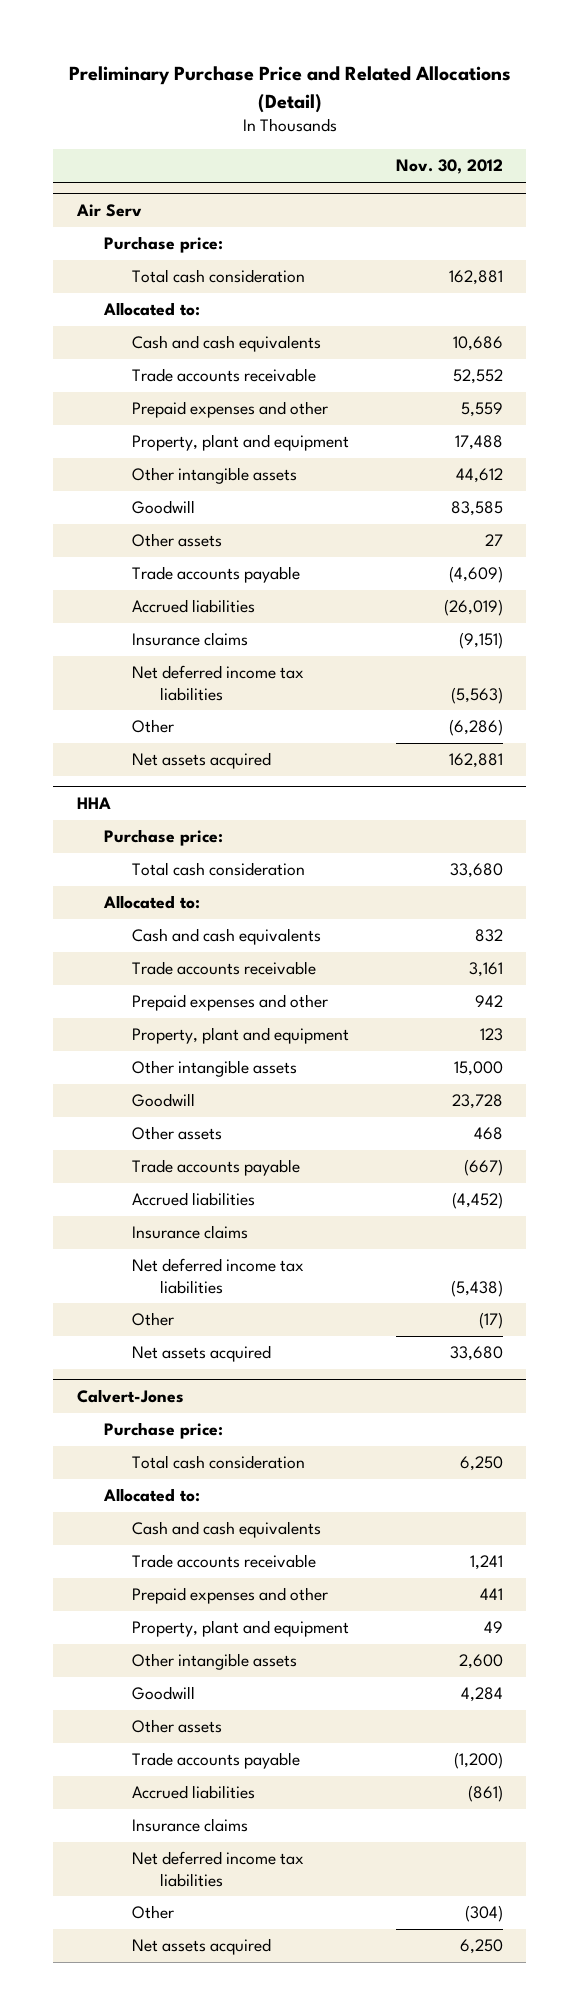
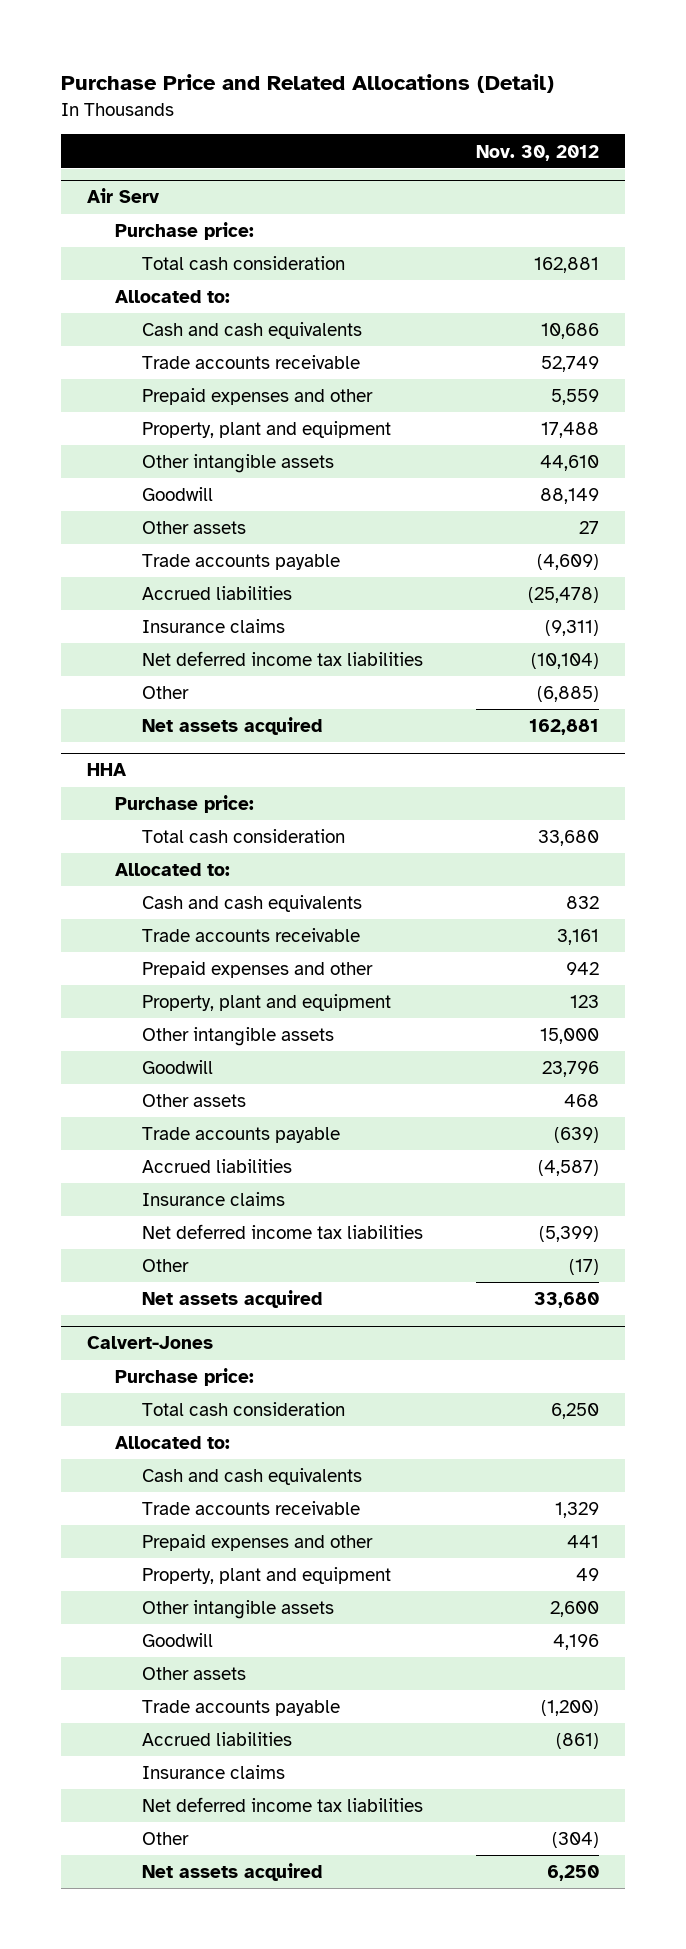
[68,66,511,113] Preliminary Purchase Price and Related Allocations (Detail) -> [60,74,554,94] Purchase Price and Related Allocations (Detail)
[452,369,503,385] 52,552 -> [540,356,599,373] 52,749
[455,468,503,484] 44,612 -> [539,455,599,472] 44,610
[450,501,503,517] 83,585 -> [539,488,599,505] 88,149
[443,599,503,617] (26,019) -> [527,587,599,604] (25,478)
[458,632,503,650] (9,151) -> [544,620,599,637] (9,311)
[450,686,503,704] (5,563) -> [530,653,599,670] (10,104)
[448,719,503,737] (6,286) -> [536,686,599,703] (6,885)
[451,1094,503,1110] 23,728 -> [541,1061,599,1078] 23,796
[463,1159,503,1177] (667) -> [553,1127,599,1144] (639)
[451,1192,503,1210] (4,452) -> [537,1160,599,1177] (4,587)
[450,1279,503,1297] (5,438) -> [538,1226,599,1243] (5,399)
[469,1555,503,1571] 1,241 -> [554,1502,599,1519] 1,329
[460,1687,503,1703] 4,284 -> [552,1634,599,1651] 4,196

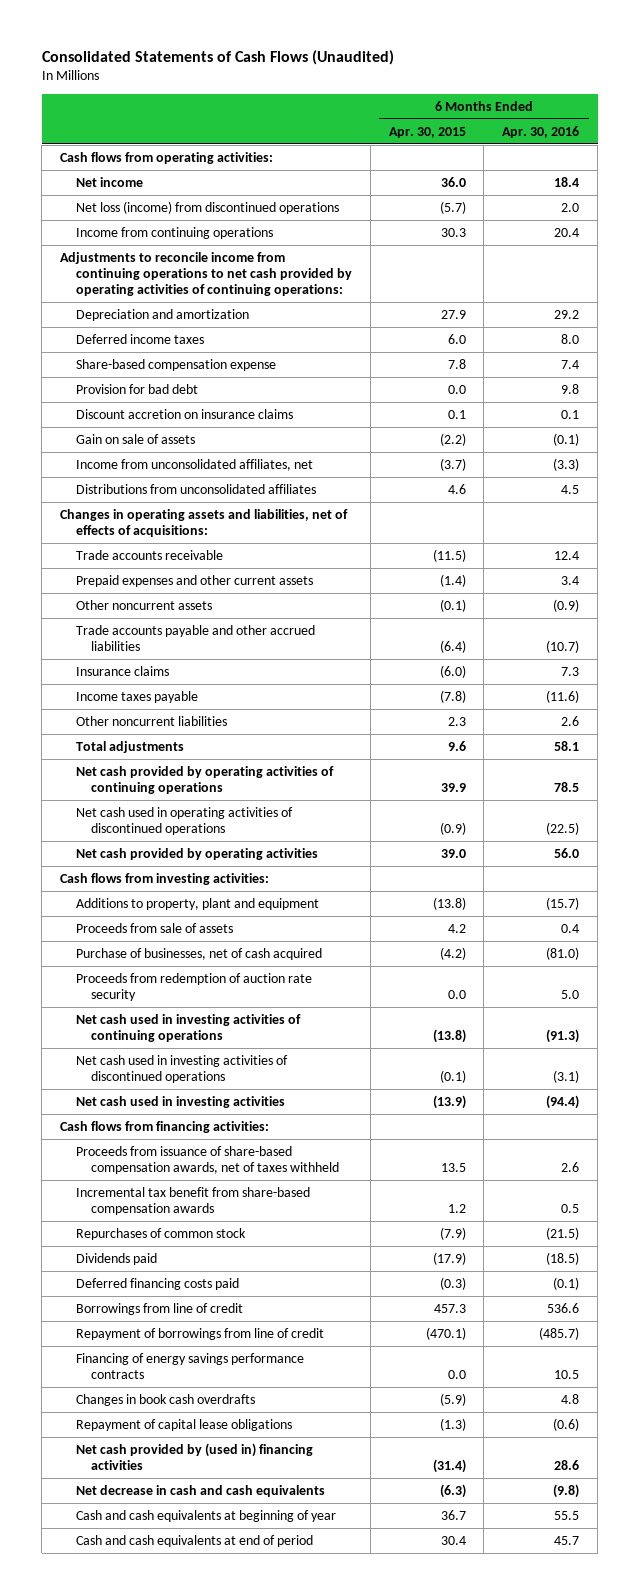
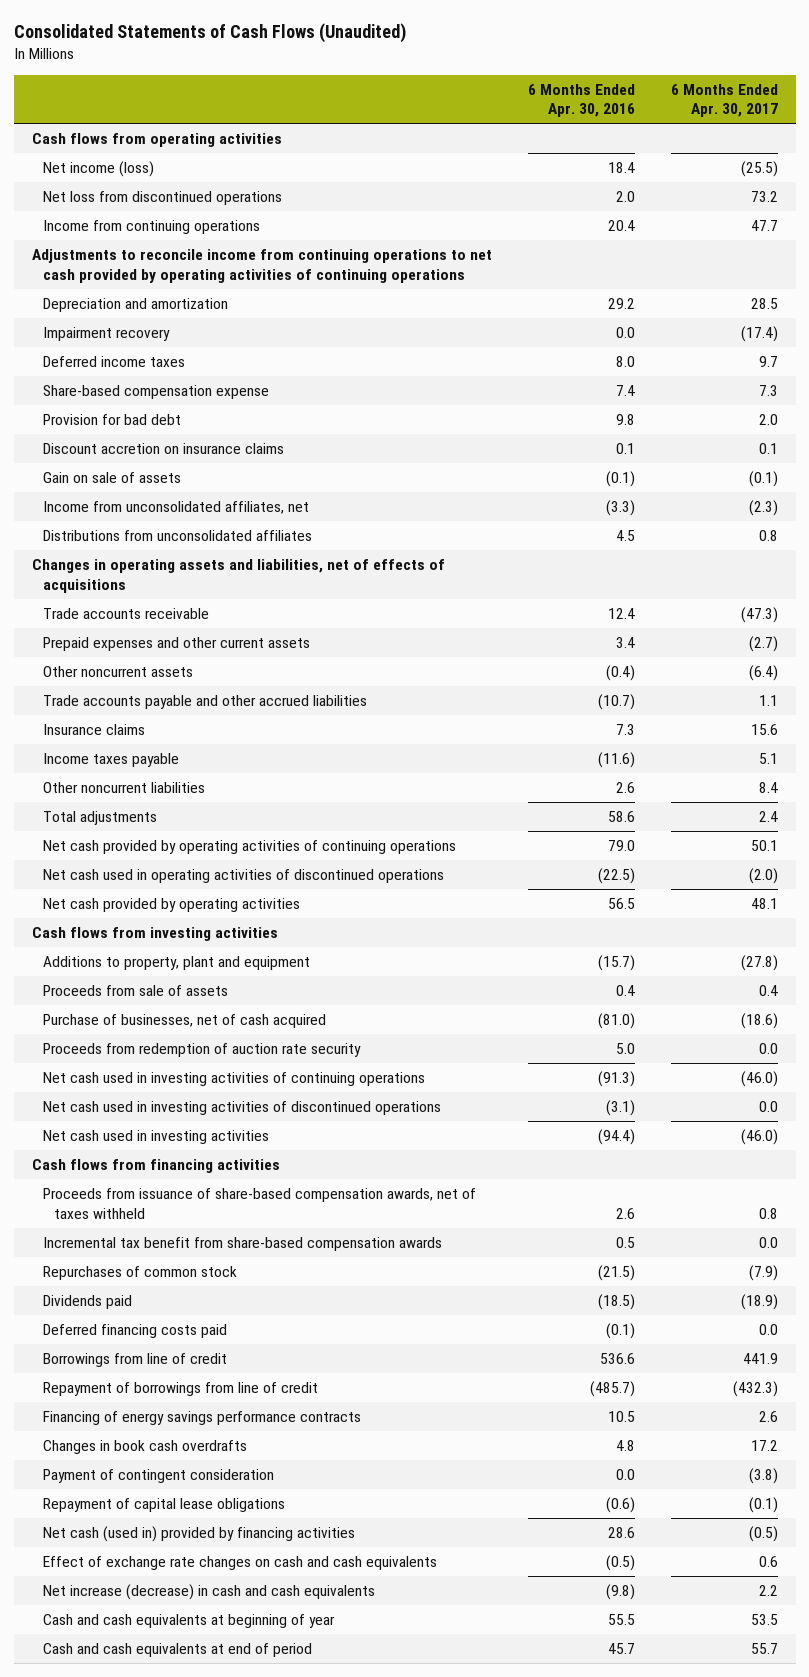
[388,126,466,138] Apr. 30, 2015 -> none
none -> [670,83,778,118] 6 Months Ended Apr. 30, 2017
[60,151,274,164] Cash flows from operating activities: -> [31,133,282,148] Cash flows from operating activities
[75,176,143,187] Net income -> [42,161,154,178] Net income (loss)
[75,200,339,214] Net loss (income) from discontinued operations -> [42,191,282,206] Net loss from discontinued operations
[60,251,352,297] Adjustments to reconcile income from continuing operations to net cash provided by operating activities of continuing operations: -> [31,249,492,283] Adjustments to reconcile income from continuing operations to net cash provided by operating activities of continuing operations
none -> [42,327,170,342] Impairment recovery
[60,508,349,537] Changes in operating assets and liabilities, net of effects of acquisitions: -> [31,559,445,593] Changes in operating assets and liabilities, net of effects of acquisitions
[553,598,580,612] (0.9) -> [605,665,635,682] (0.4)
[554,740,580,751] 58.1 -> [607,811,635,823] 58.6
[554,781,580,792] 78.5 -> [607,840,635,852] 79.0
[554,847,580,858] 56.0 -> [607,898,635,910] 56.5
[60,872,270,885] Cash flows from investing activities: -> [31,927,278,942] Cash flows from investing activities
[60,1120,270,1133] Cash flows from financing activities: -> [31,1159,280,1174] Cash flows from financing activities
none -> [42,1469,274,1484] Payment of contingent consideration
[75,1442,313,1470] Net cash provided by (used in) financing activities -> [42,1526,355,1543] Net cash (used in) provided by financing activities
none -> [42,1556,437,1571] Effect of exchange rate changes on cash and cash equivalents
[75,1484,325,1497] Net decrease in cash and cash equivalents -> [42,1584,375,1601] Net increase (decrease) in cash and cash equivalents

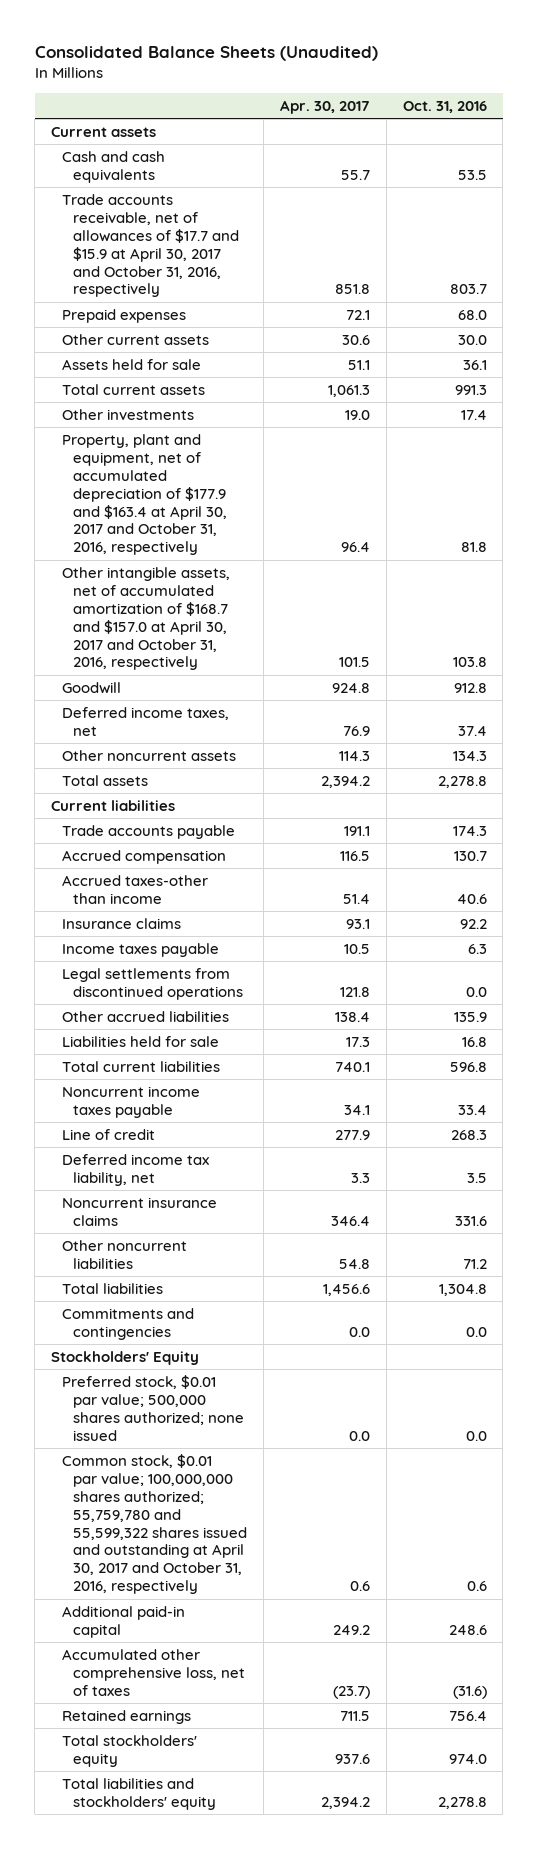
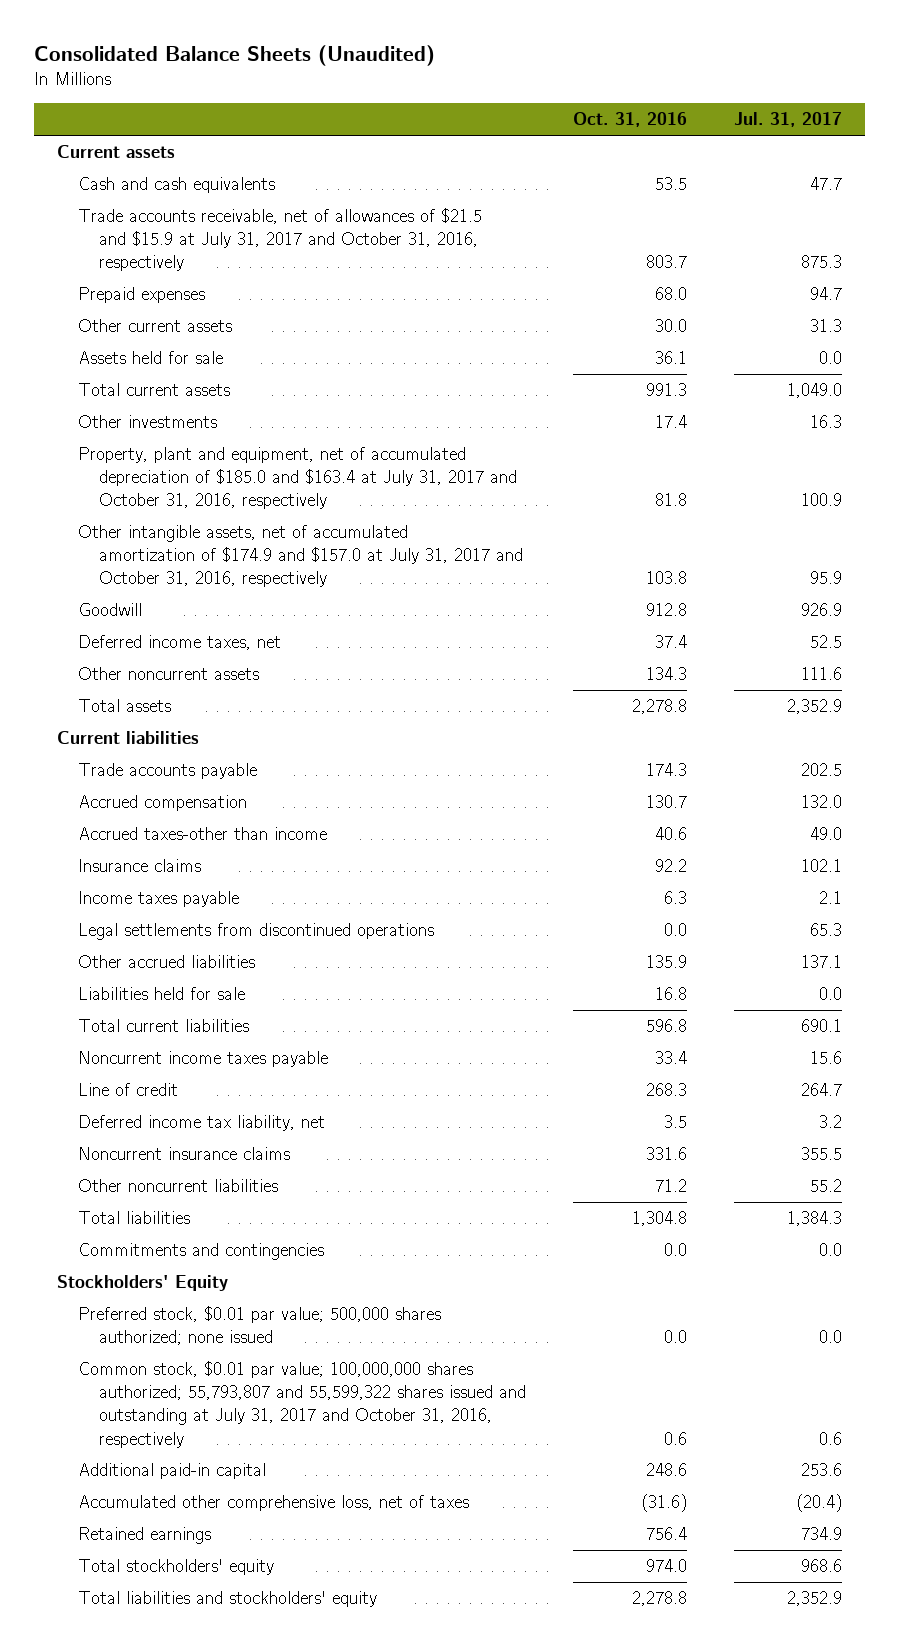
[279,99,370,114] Apr. 30, 2017 -> none
none -> [733,112,842,128] Jul. 31, 2017
[62,194,239,298] Trade accounts receivable, net of allowances of $17.7 and $15.9 at April 30, 2017 and October 31, 2016, respectively -> [78,208,483,272] Trade accounts receivable, net of allowances of $21.5 and $15.9 at July 31, 2017 and October 31, 2016, respectively
[62,434,227,556] Property, plant and equipment, net of accumulated depreciation of $177.9 and $163.4 at April 30, 2017 and October 31, 2016, respectively -> [78,447,518,510] Property, plant and equipment, net of accumulated depreciation of $185.0 and $163.4 at July 31, 2017 and October 31, 2016, respectively
[62,567,231,671] Other intangible assets, net of accumulated amortization of $168.7 and $157.0 at April 30, 2017 and October 31, 2016, respectively -> [78,525,524,588] Other intangible assets, net of accumulated amortization of $174.9 and $157.0 at July 31, 2017 and October 31, 2016, respectively
[62,1454,247,1595] Common stock, $0.01 par value; 100,000,000 shares authorized; 55,759,780 and 55,599,322 shares issued and outstanding at April 30, 2017 and October 31, 2016, respectively -> [78,1361,527,1448] Common stock, $0.01 par value; 100,000,000 shares authorized; 55,793,807 and 55,599,322 shares issued and outstanding at July 31, 2017 and October 31, 2016, respectively

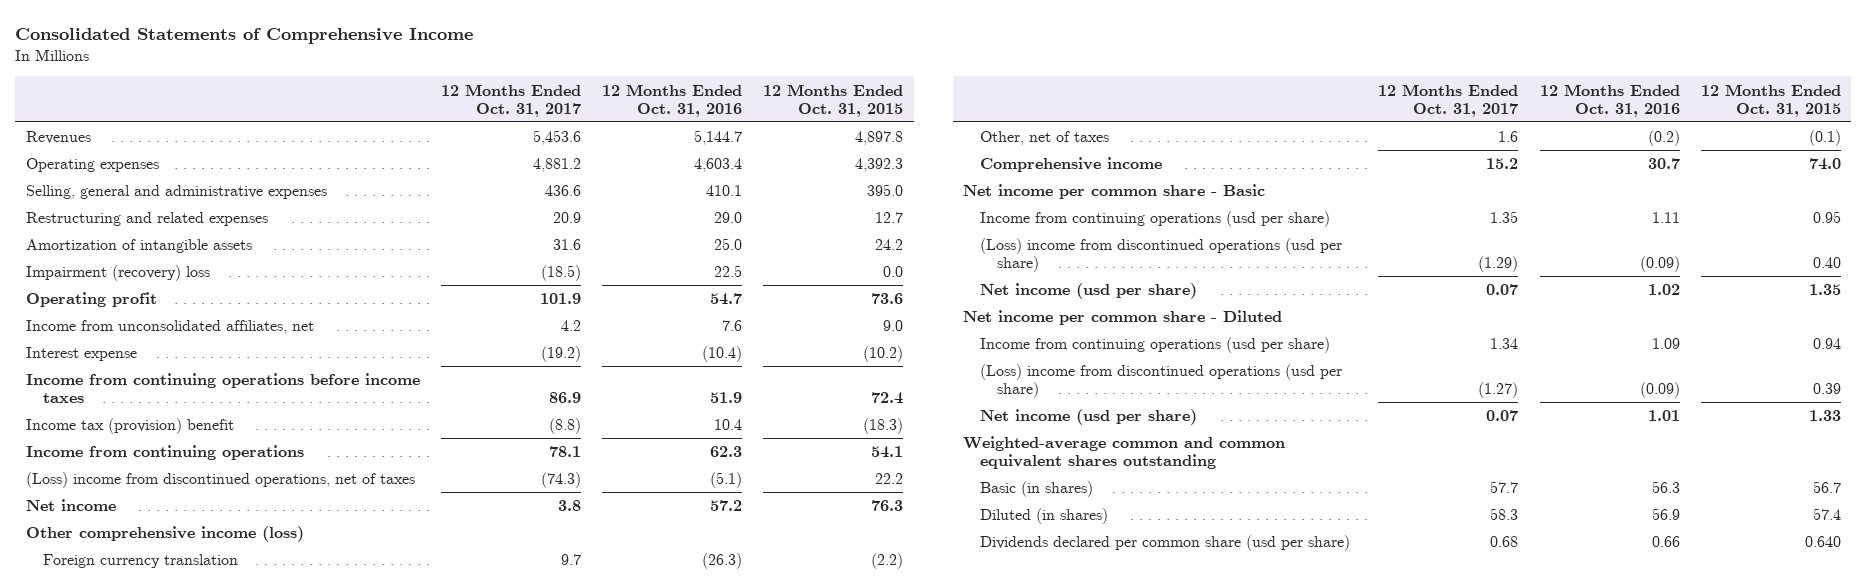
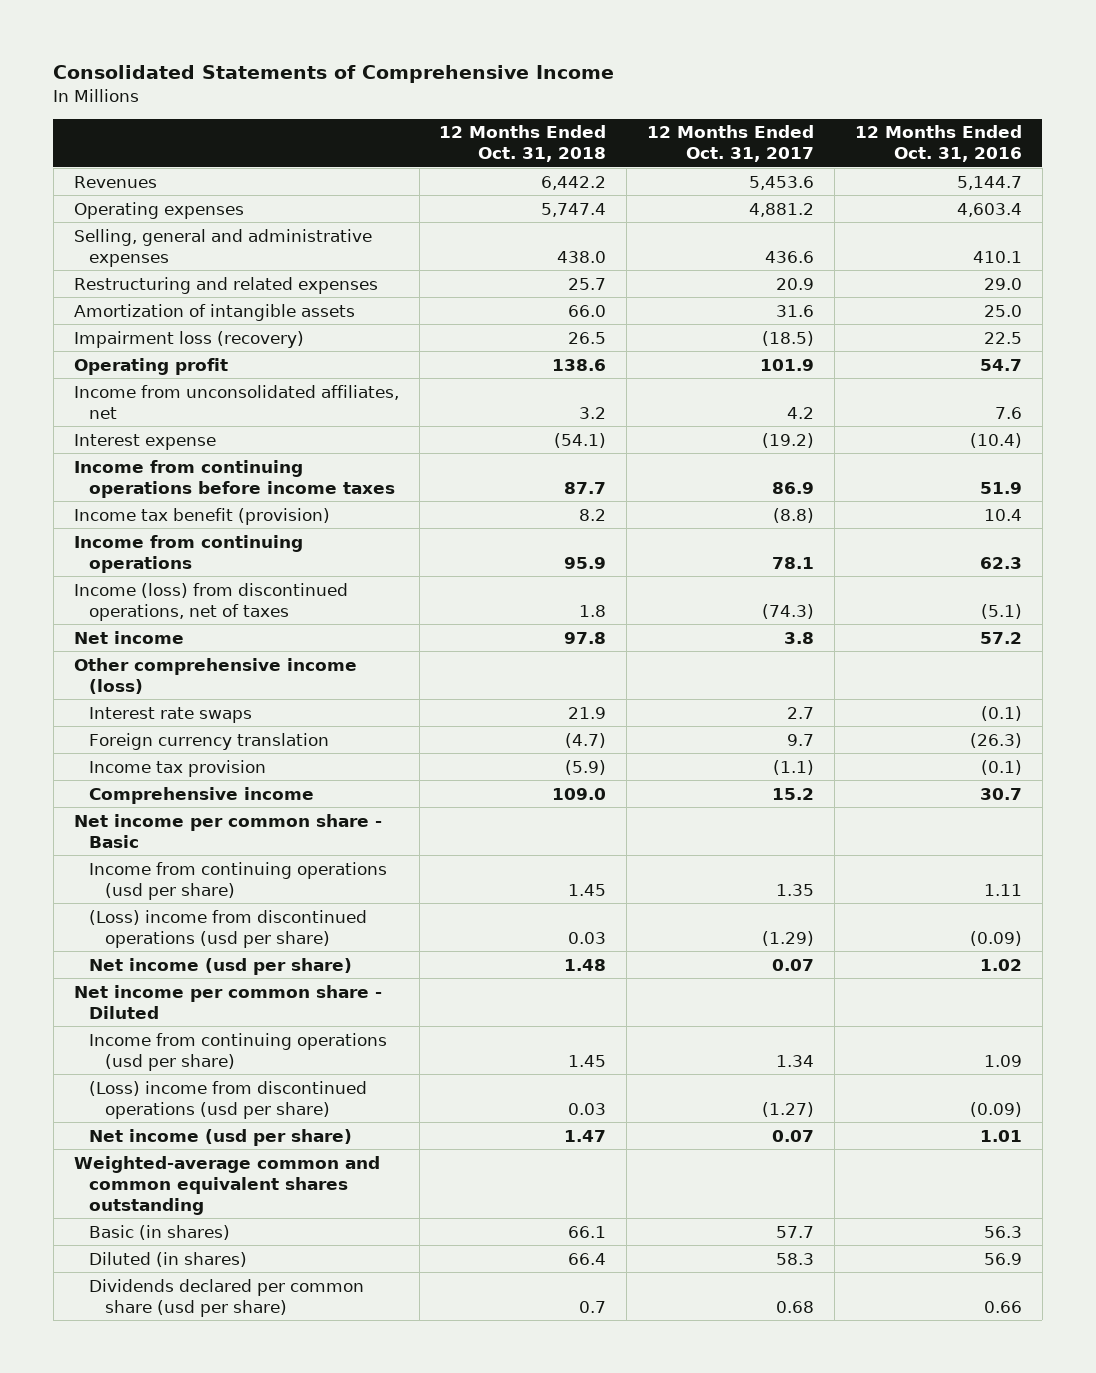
[762,83,903,117] 12 Months Ended Oct. 31, 2015 -> none
none -> [439,125,607,163] 12 Months Ended Oct. 31, 2018
[25,265,210,282] Impairment (recovery) loss -> [73,330,304,348] Impairment loss (recovery)
[25,418,234,435] Income tax (provision) benefit -> [73,507,330,525] Income tax benefit (provision)
[25,472,415,489] (Loss) income from discontinued operations, net of taxes -> [73,582,348,621] Income (loss) from discontinued operations, net of taxes
none -> [89,706,253,723] Interest rate swaps
[980,131,1110,146] Other, net of taxes -> none
none -> [89,759,267,777] Income tax provision

